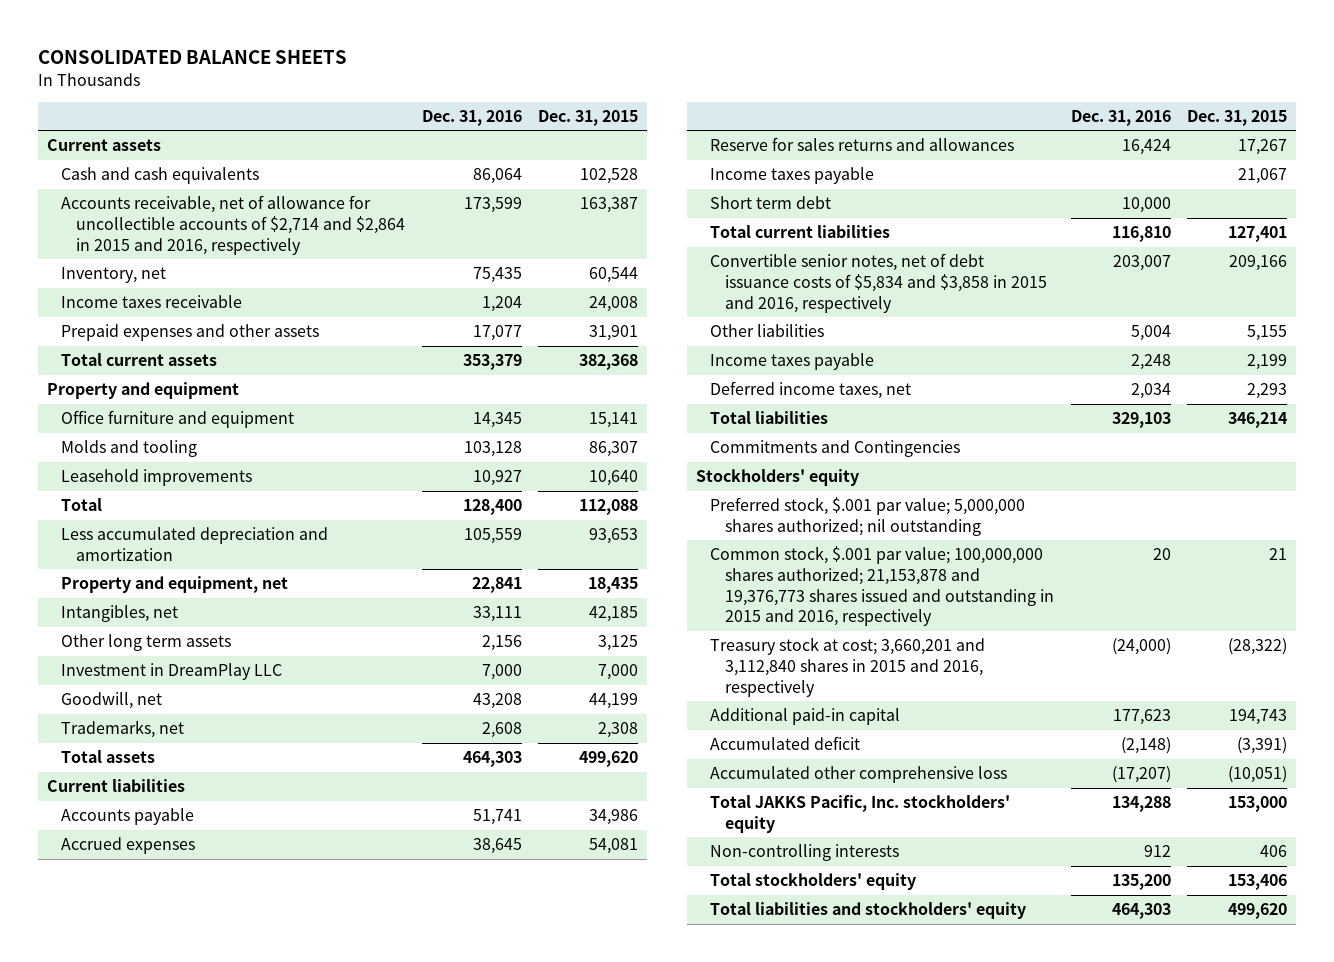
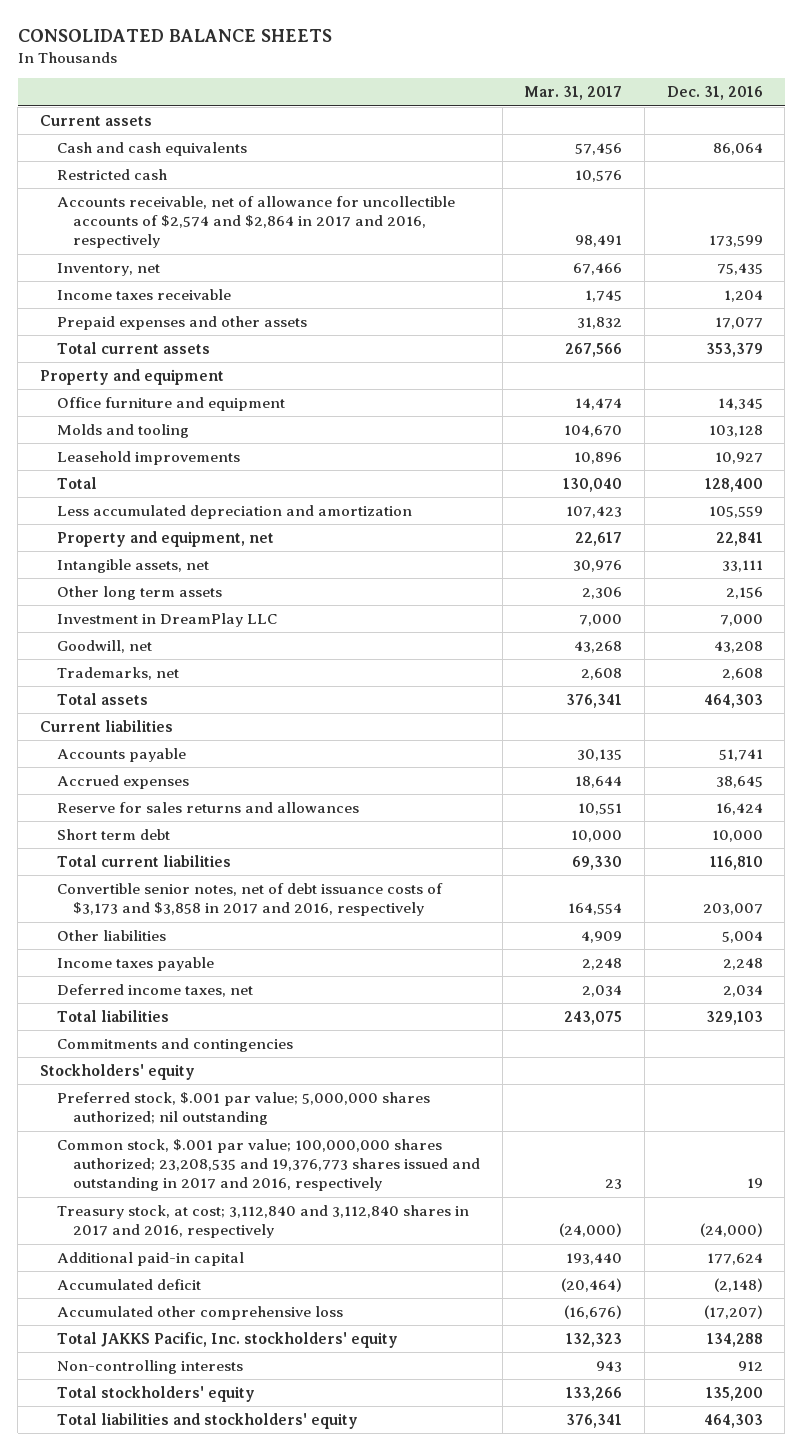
[538,109,639,126] Dec. 31, 2015 -> none
none -> [524,86,623,101] Mar. 31, 2017
none -> [56,169,167,181] Restricted cash
[61,195,406,255] Accounts receivable, net of allowance for uncollectible accounts of $2,714 and $2,864 in 2015 and 2016, respectively -> [56,196,455,249] Accounts receivable, net of allowance for uncollectible accounts of $2,574 and $2,864 in 2017 and 2016, respectively
[61,605,179,623] Intangibles, net -> [56,559,209,574] Intangible assets, net
[710,167,875,185] Income taxes payable -> none
[710,253,1047,313] Convertible senior notes, net of debt issuance costs of $5,834 and $3,858 in 2015 and 2016, respectively -> [56,883,443,917] Convertible senior notes, net of debt issuance costs of $3,173 and $3,858 in 2017 and 2016, respectively
[710,440,961,458] Commitments and Contingencies -> [56,1038,293,1053] Commitments and contingencies
[710,546,1054,627] Common stock, $.001 par value; 100,000,000 shares authorized; 21,153,878 and 19,376,773 shares issued and outstanding in 2015 and 2016, respectively -> [56,1139,481,1192] Common stock, $.001 par value; 100,000,000 shares authorized; 23,208,535 and 19,376,773 shares issued and outstanding in 2017 and 2016, respectively
[1152,548,1171,561] 20 -> [746,1178,763,1189] 19
[710,637,986,697] Treasury stock at cost; 3,660,201 and 3,112,840 shares in 2015 and 2016, respectively -> [56,1205,469,1239] Treasury stock, at cost; 3,112,840 and 3,112,840 shares in 2017 and 2016, respectively
[1112,709,1171,726] 177,623 -> [706,1253,763,1266] 177,624

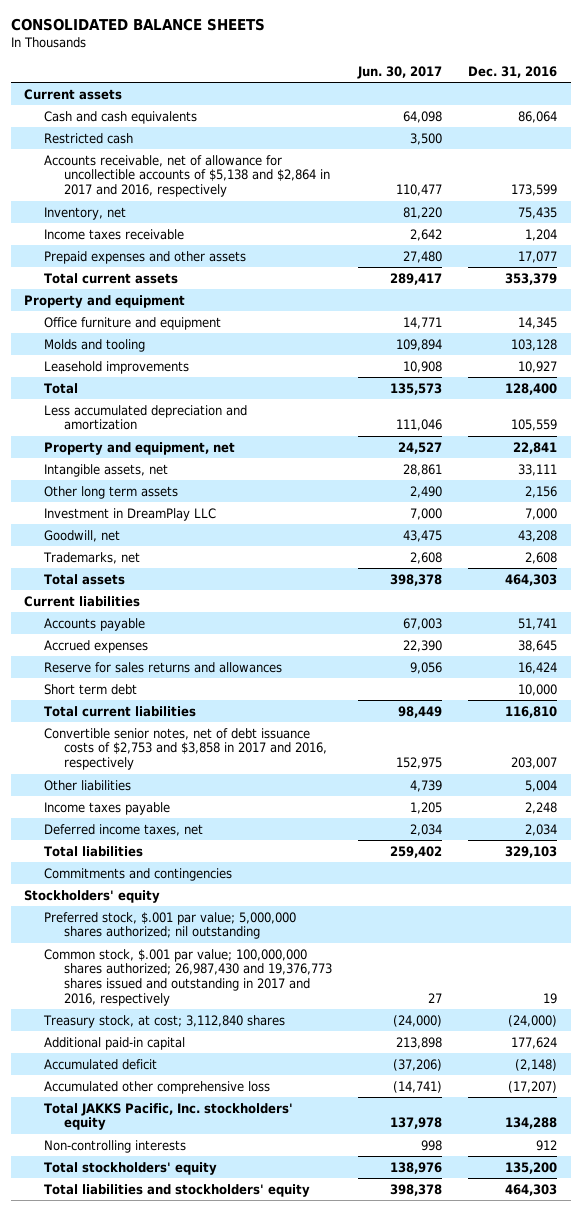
[524,86,623,101] Mar. 31, 2017 -> none
none -> [356,65,442,79] Jun. 30, 2017
[56,196,455,249] Accounts receivable, net of allowance for uncollectible accounts of $2,574 and $2,864 in 2017 and 2016, respectively -> [43,154,330,198] Accounts receivable, net of allowance for uncollectible accounts of $5,138 and $2,864 in 2017 and 2016, respectively
[56,883,443,917] Convertible senior notes, net of debt issuance costs of $3,173 and $3,858 in 2017 and 2016, respectively -> [43,727,327,771] Convertible senior notes, net of debt issuance costs of $2,753 and $3,858 in 2017 and 2016, respectively
[56,1139,481,1192] Common stock, $.001 par value; 100,000,000 shares authorized; 23,208,535 and 19,376,773 shares issued and outstanding in 2017 and 2016, respectively -> [43,948,332,1006] Common stock, $.001 par value; 100,000,000 shares authorized; 26,987,430 and 19,376,773 shares issued and outstanding in 2017 and 2016, respectively
[56,1205,469,1239] Treasury stock, at cost; 3,112,840 and 3,112,840 shares in 2017 and 2016, respectively -> [42,1014,285,1028] Treasury stock, at cost; 3,112,840 shares

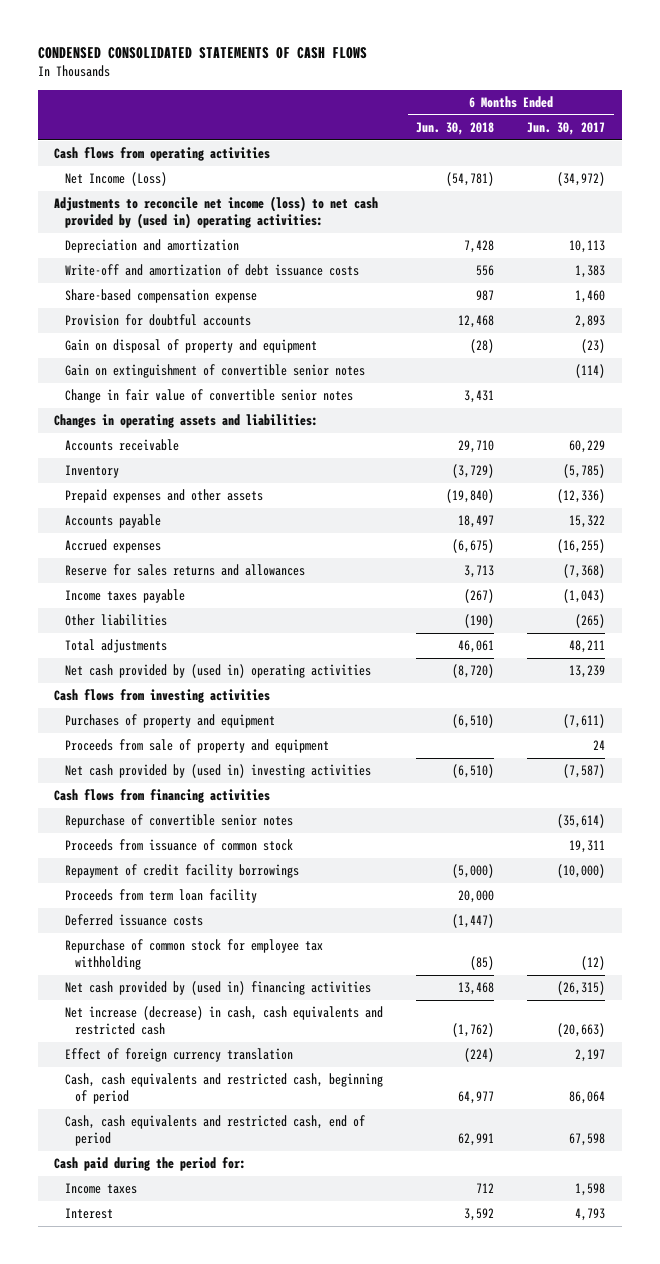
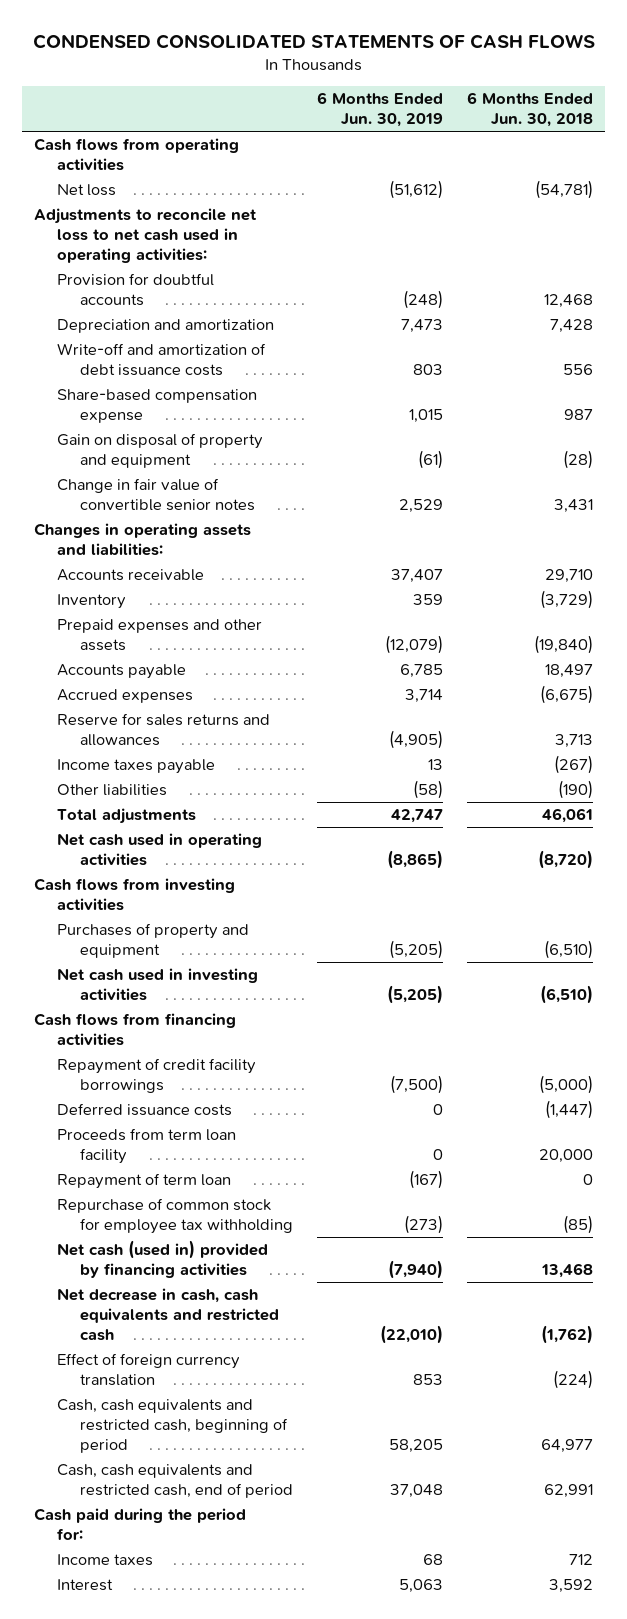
[527,121,606,135] Jun. 30, 2017 -> none
none -> [316,92,443,128] 6 Months Ended Jun. 30, 2019
[64,172,167,187] Net Income (Loss) -> [56,184,116,197] Net loss
[54,196,379,230] Adjustments to reconcile net income (loss) to net cash provided by (used in) operating activities: -> [34,208,258,264] Adjustments to reconcile net loss to net cash used in operating activities:
[64,314,251,327] Provision for doubtful accounts -> [56,273,214,307] Provision for doubtful accounts
[64,364,365,379] Gain on extinguishment of convertible senior notes -> none
[64,664,371,679] Net cash provided by (used in) operating activities -> [56,833,262,867] Net cash used in operating activities
[64,739,329,754] Proceeds from sale of property and equipment -> none
[64,764,371,779] Net cash provided by (used in) investing activities -> [56,968,258,1002] Net cash used in investing activities
[64,814,293,829] Repurchase of convertible senior notes -> none
[64,839,293,852] Proceeds from issuance of common stock -> none
[64,889,257,904] Proceeds from term loan facility -> [56,1128,236,1165] Proceeds from term loan facility
none -> [56,1173,231,1190] Repayment of term loan
[64,981,371,996] Net cash provided by (used in) financing activities -> [56,1240,268,1279] Net cash (used in) provided by financing activities
[64,1006,383,1036] Net increase (decrease) in cash, cash equivalents and restricted cash -> [56,1288,279,1342] Net decrease in cash, cash equivalents and restricted cash

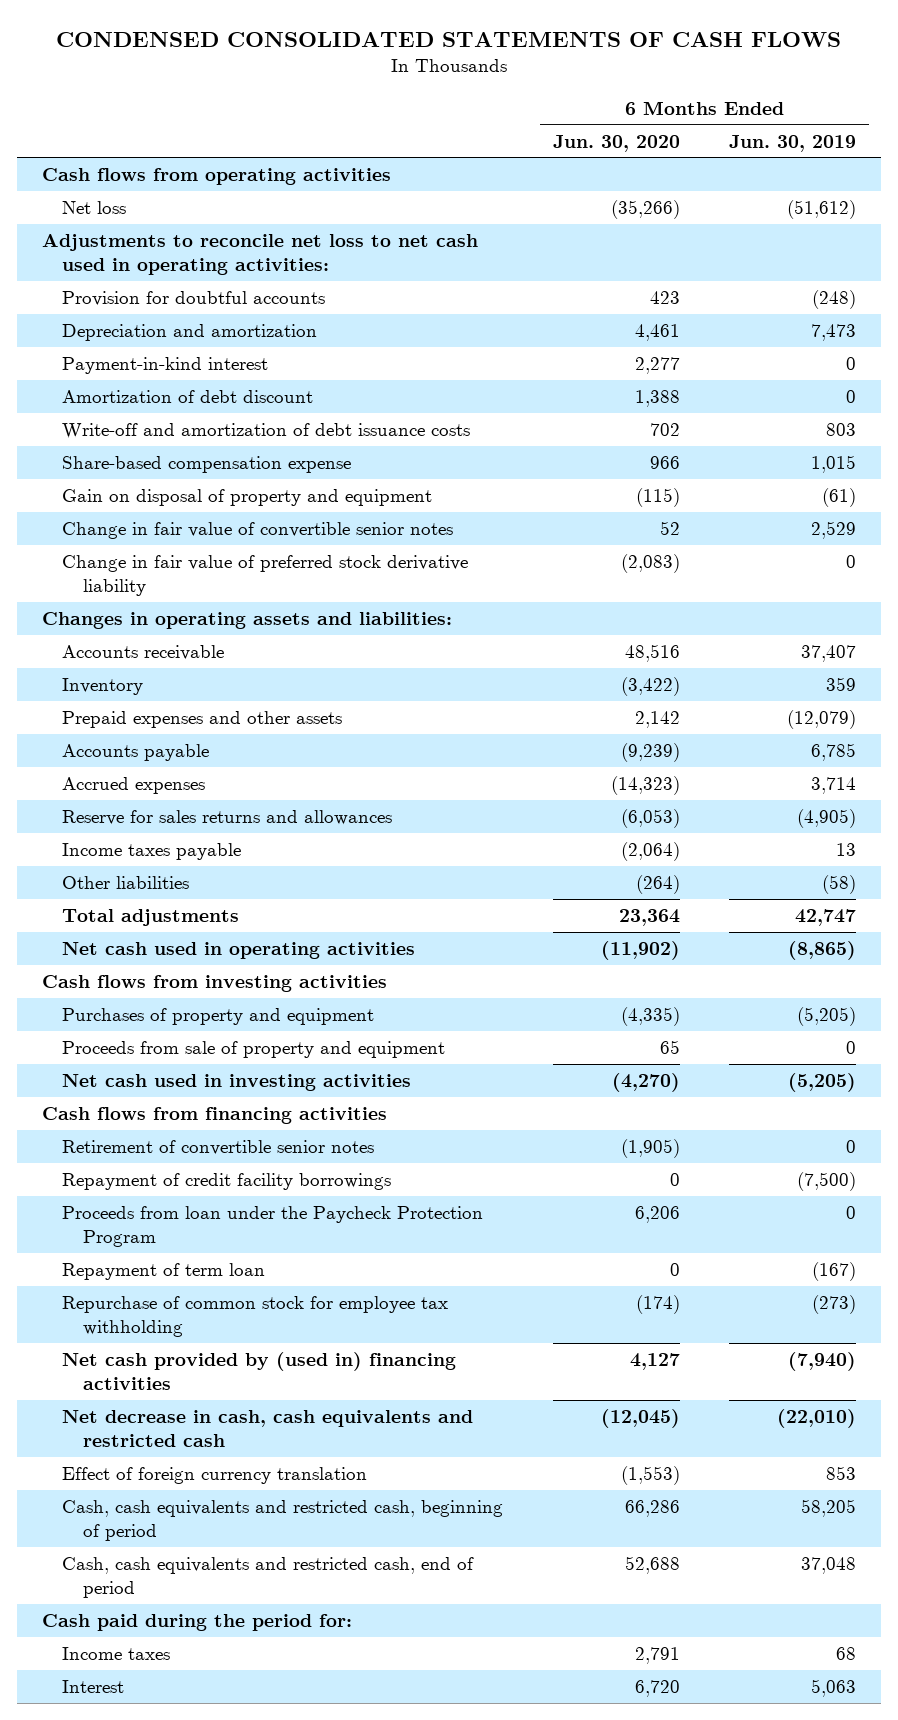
[466,92,593,128] 6 Months Ended Jun. 30, 2018 -> none
none -> [552,134,680,152] Jun. 30, 2020
none -> [62,357,269,375] Payment-in-kind interest
none -> [62,390,314,404] Amortization of debt discount
none -> [62,555,469,597] Change in fair value of preferred stock derivative liability
none -> [62,1041,446,1059] Proceeds from sale of property and equipment
none -> [62,1140,375,1156] Retirement of convertible senior notes
[56,1103,232,1117] Deferred issuance costs -> none
[56,1128,236,1165] Proceeds from term loan facility -> none
none -> [62,1206,484,1248] Proceeds from loan under the Paycheck Protection Program
[56,1240,268,1279] Net cash (used in) provided by financing activities -> [62,1352,457,1391] Net cash provided by (used in) financing activities

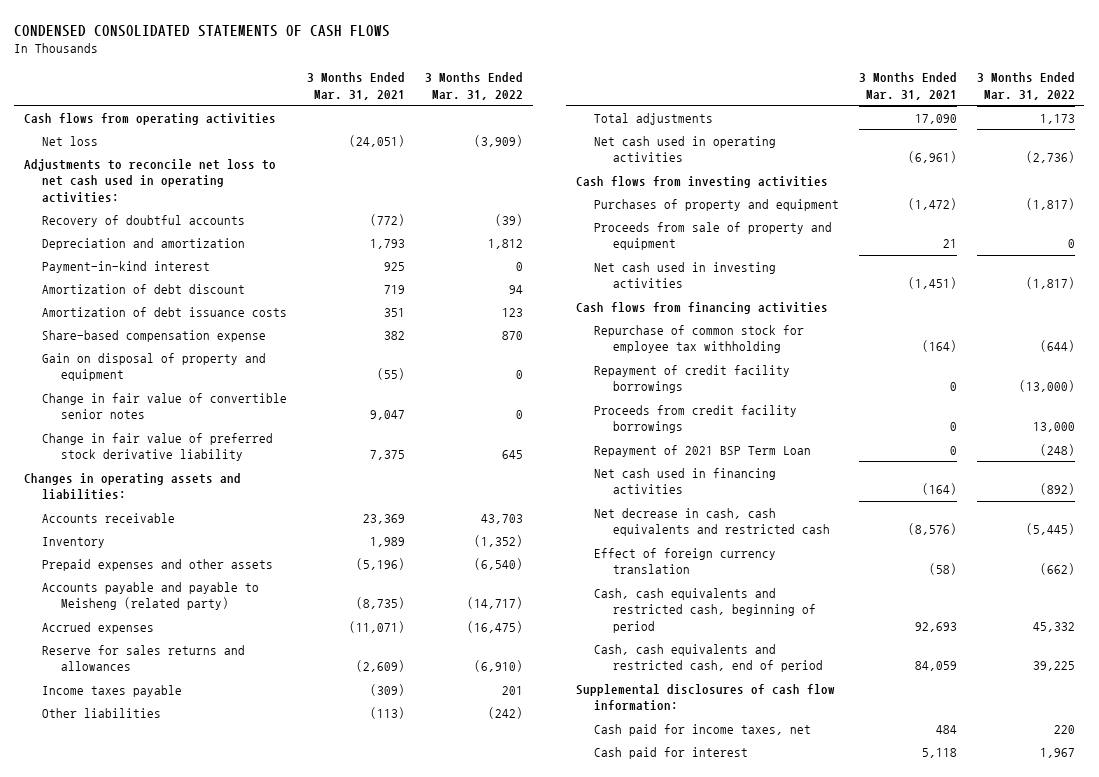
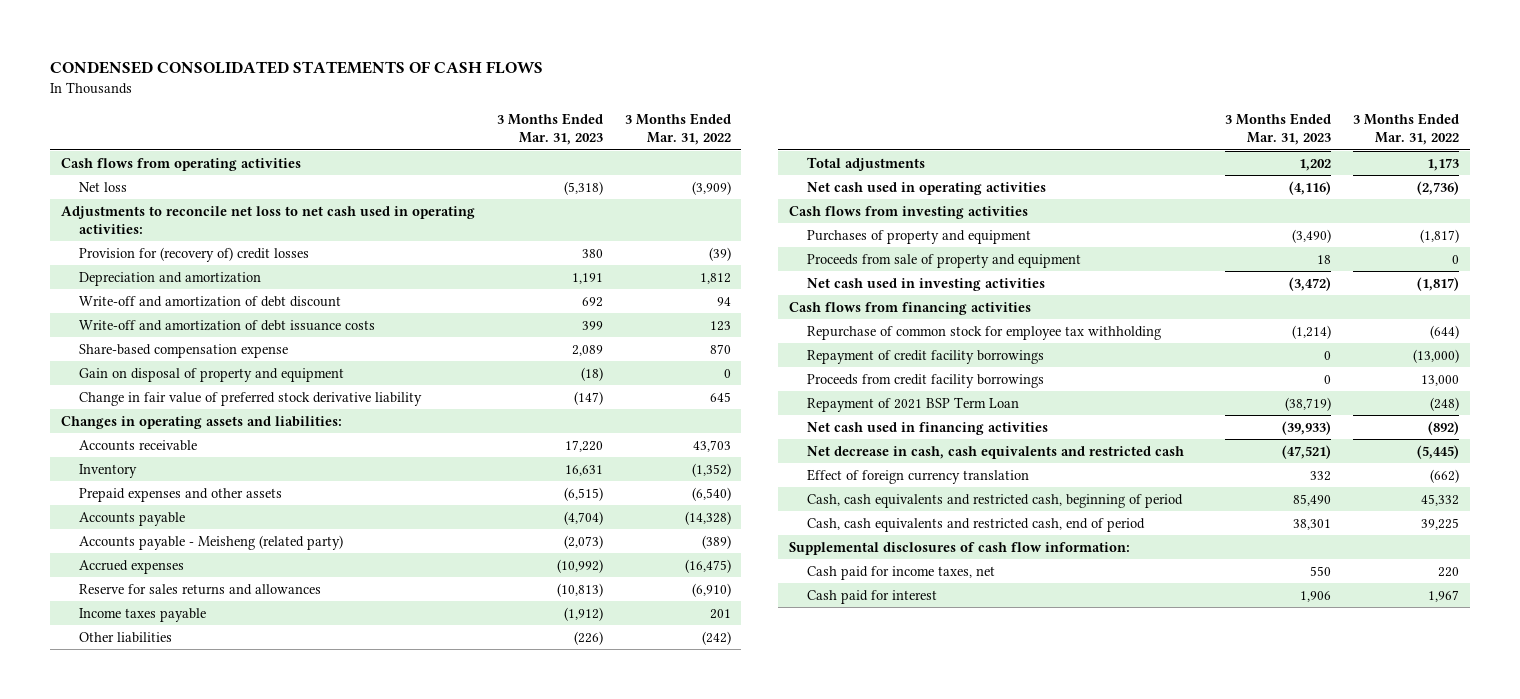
[307,72,406,101] 3 Months Ended Mar. 31, 2021 -> none
none -> [496,113,603,146] 3 Months Ended Mar. 31, 2023
[42,214,246,227] Recovery of doubtful accounts -> none
none -> [78,246,309,262] Provision for (recovery of) credit losses
[42,260,211,273] Payment-in-kind interest -> none
[42,283,246,294] Amortization of debt discount -> [78,295,341,307] Write-off and amortization of debt discount
[42,306,288,317] Amortization of debt issuance costs -> [78,319,375,331] Write-off and amortization of debt issuance costs
[42,392,288,420] Change in fair value of convertible senior notes -> none
[42,581,260,611] Accounts payable and payable to Meisheng (related party) -> [78,511,185,526] Accounts payable
[466,597,523,610] (14,717) -> [684,510,731,525] (14,328)
none -> [78,534,343,550] Accounts payable - Meisheng (related party)

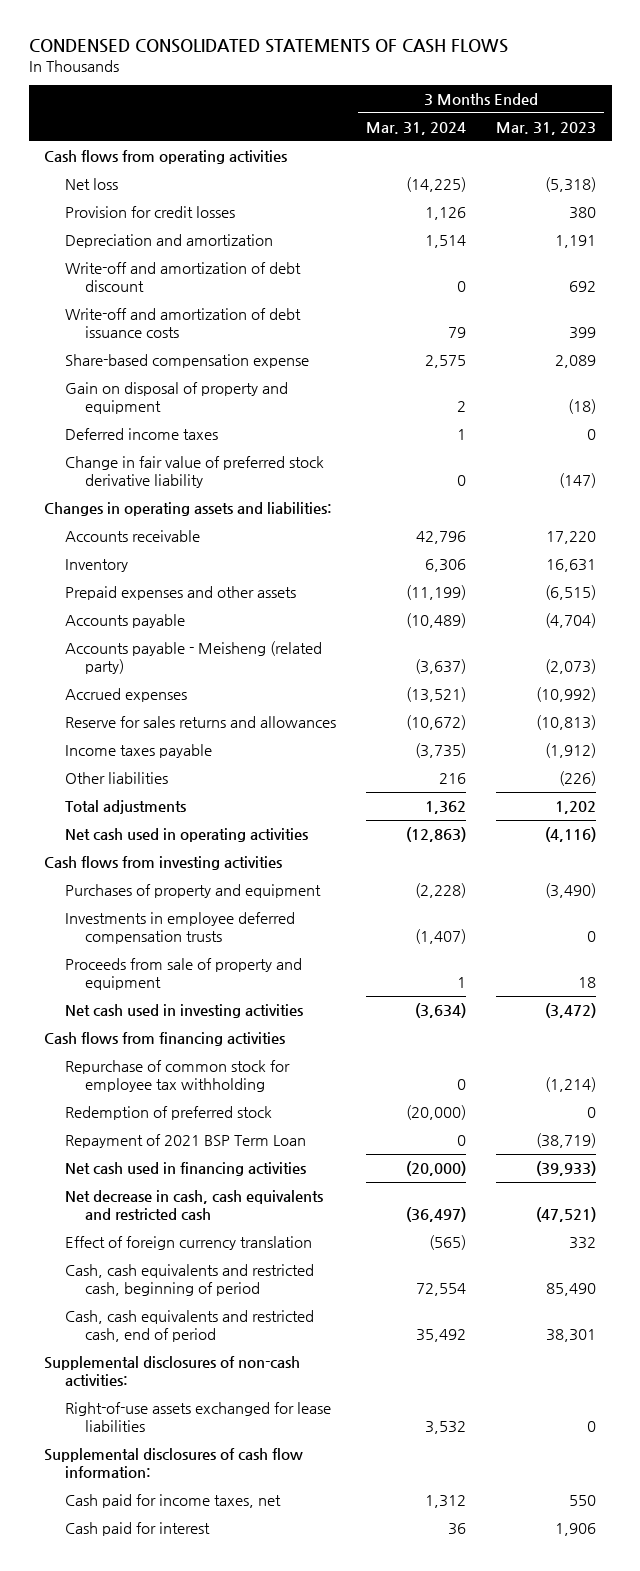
[624,113,731,146] 3 Months Ended Mar. 31, 2022 -> none
none -> [366,121,467,135] Mar. 31, 2024
[60,205,475,235] Adjustments to reconcile net loss to net cash used in operating activities: -> none
[78,246,309,262] Provision for (recovery of) credit losses -> [64,205,235,218] Provision for credit losses
none -> [64,427,218,440] Deferred income taxes
none -> [64,911,295,945] Investments in employee deferred compensation trusts
[807,349,1045,364] Repayment of credit facility borrowings -> none
[807,373,1045,388] Proceeds from credit facility borrowings -> none
none -> [64,1105,272,1120] Redemption of preferred stock
none -> [44,1355,301,1387] Supplemental disclosures of non-cash activities:
none -> [64,1401,331,1433] Right-of-use assets exchanged for lease liabilities

